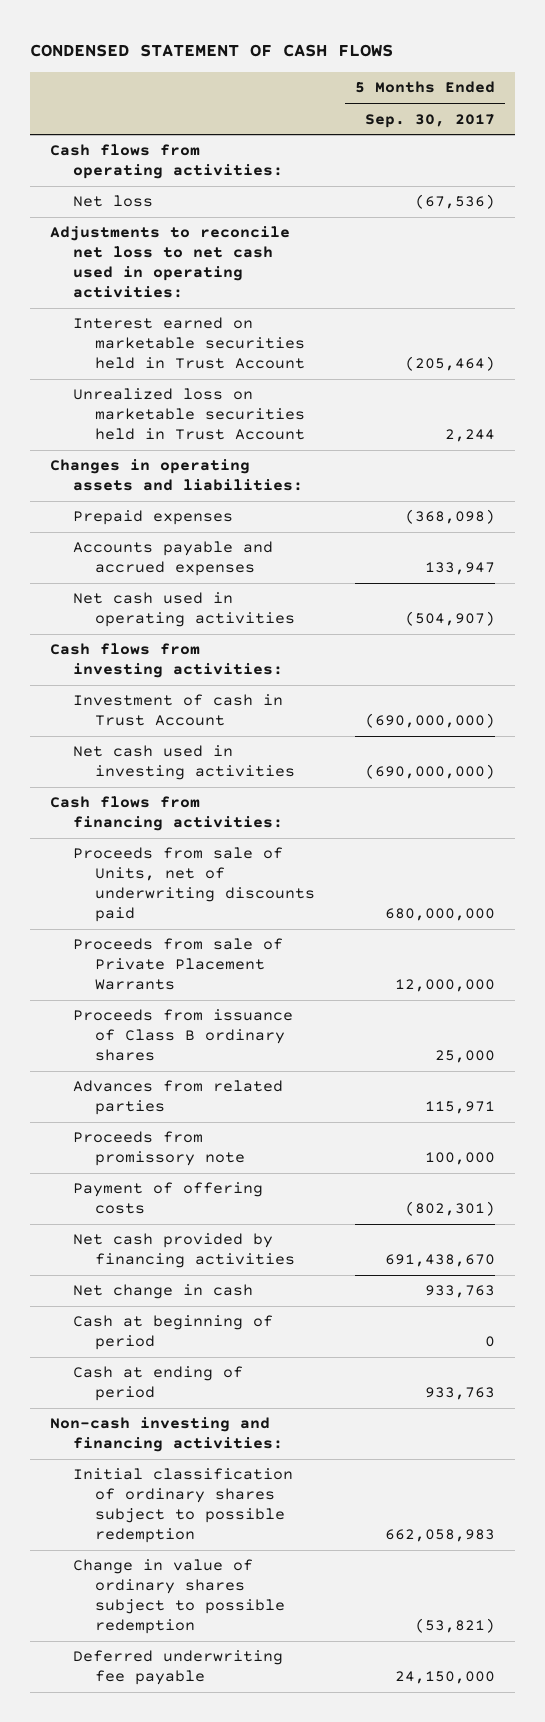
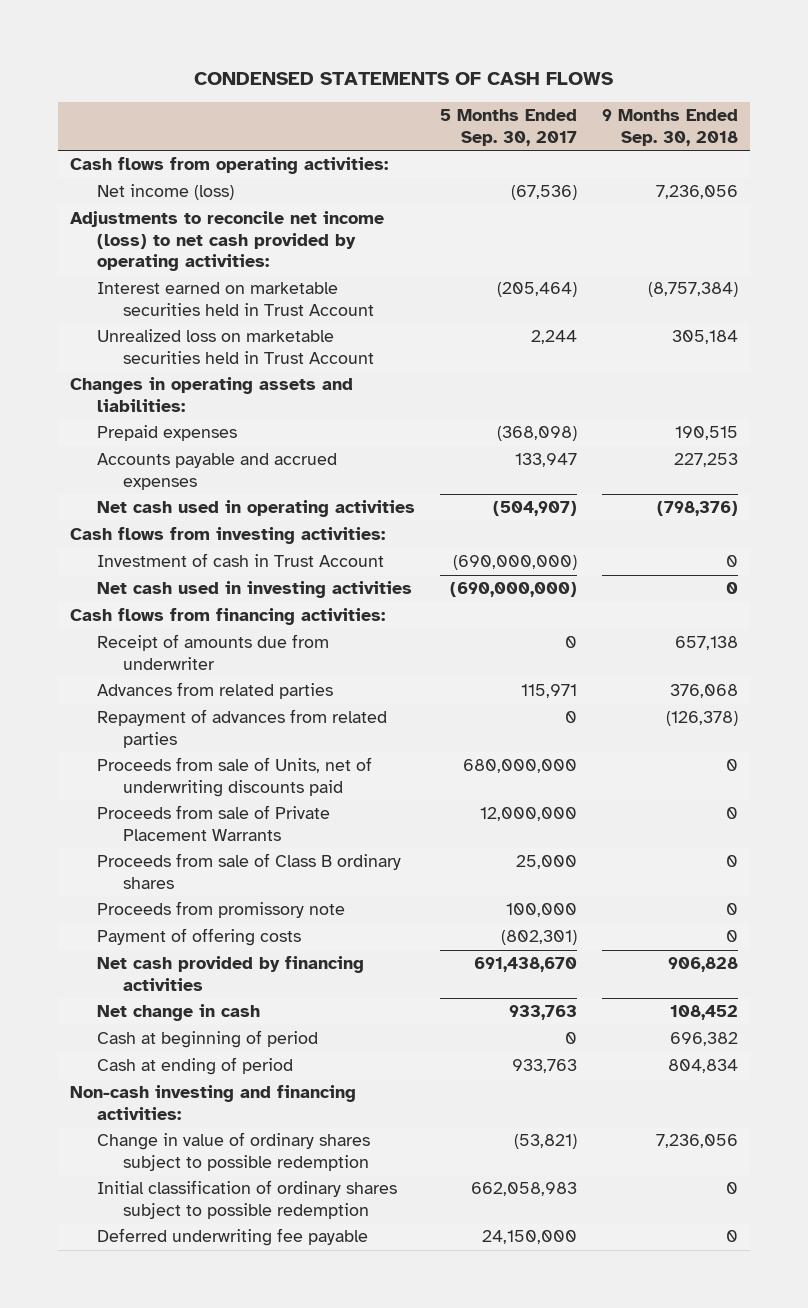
[30,43,394,57] CONDENSED STATEMENT OF CASH FLOWS -> [193,71,613,85] CONDENSED STATEMENTS OF CASH FLOWS
none -> [601,109,738,146] 9 Months Ended Sep. 30, 2018
[72,195,153,208] Net loss -> [96,184,234,201] Net income (loss)
[50,226,291,299] Adjustments to reconcile net loss to net cash used in operating activities: -> [70,211,385,272] Adjustments to reconcile net income (loss) to net cash provided by operating activities:
none -> [96,634,329,670] Receipt of amounts due from underwriter
[72,1080,283,1116] Advances from related parties -> [96,682,333,700] Advances from related parties
none -> [96,709,387,748] Repayment of advances from related parties
[72,1009,293,1062] Proceeds from issuance of Class B ordinary shares -> [96,853,401,889] Proceeds from sale of Class B ordinary shares
[72,1468,293,1544] Initial classification of ordinary shares subject to possible redemption -> [96,1180,397,1219] Initial classification of ordinary shares subject to possible redemption

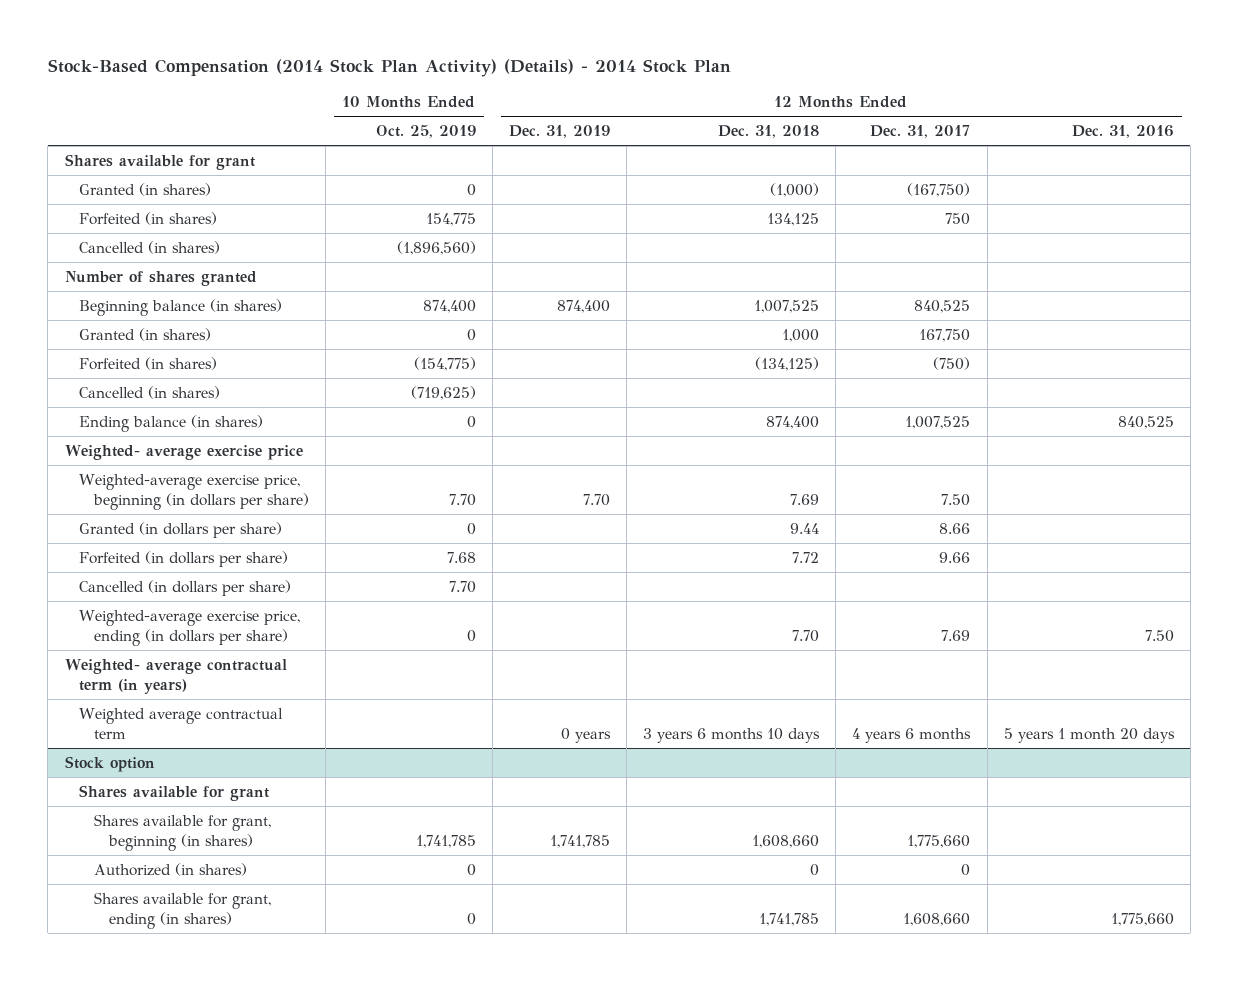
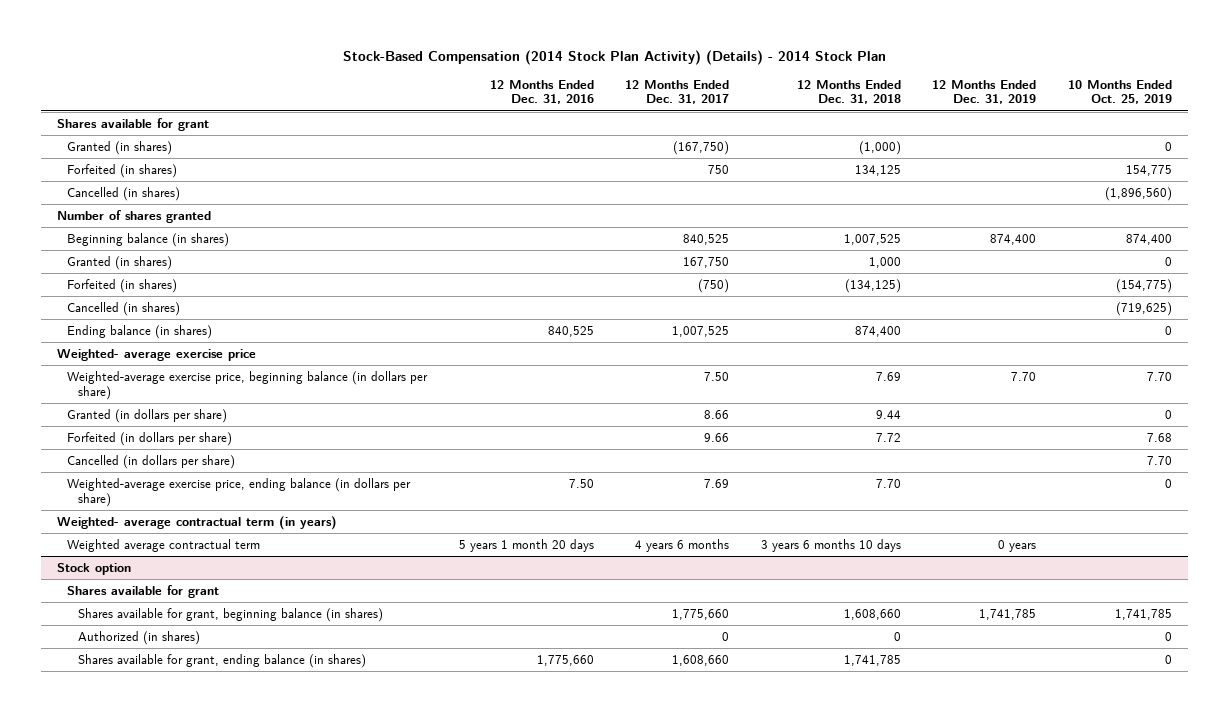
[79,473,310,510] Weighted-average exercise price, beginning (in dollars per share) -> [67,370,429,400] Weighted-average exercise price, beginning balance (in dollars per share)
[79,609,301,646] Weighted-average exercise price, ending (in dollars per share) -> [67,477,412,507] Weighted-average exercise price, ending balance (in dollars per share)
[94,813,272,851] Shares available for grant, beginning (in shares) -> [77,607,383,622] Shares available for grant, beginning balance (in shares)
[94,891,272,929] Shares available for grant, ending (in shares) -> [77,653,366,668] Shares available for grant, ending balance (in shares)

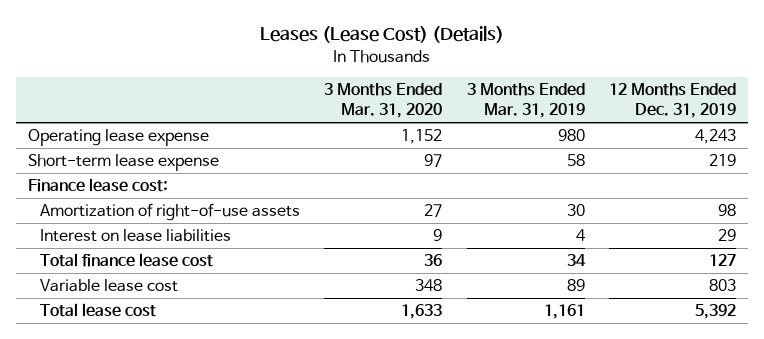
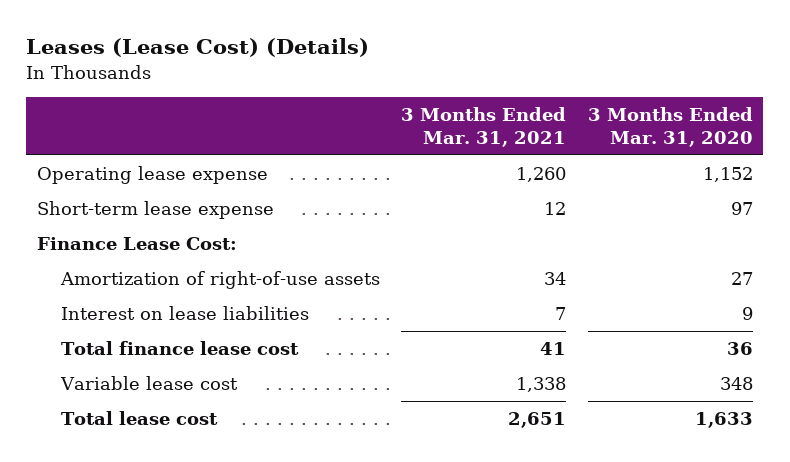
[466,83,585,119] 3 Months Ended Mar. 31, 2019 -> none
[608,83,736,119] 12 Months Ended Dec. 31, 2019 -> none
none -> [401,106,567,148] 3 Months Ended Mar. 31, 2021
[27,178,168,193] Finance lease cost: -> [36,236,237,250] Finance Lease Cost:

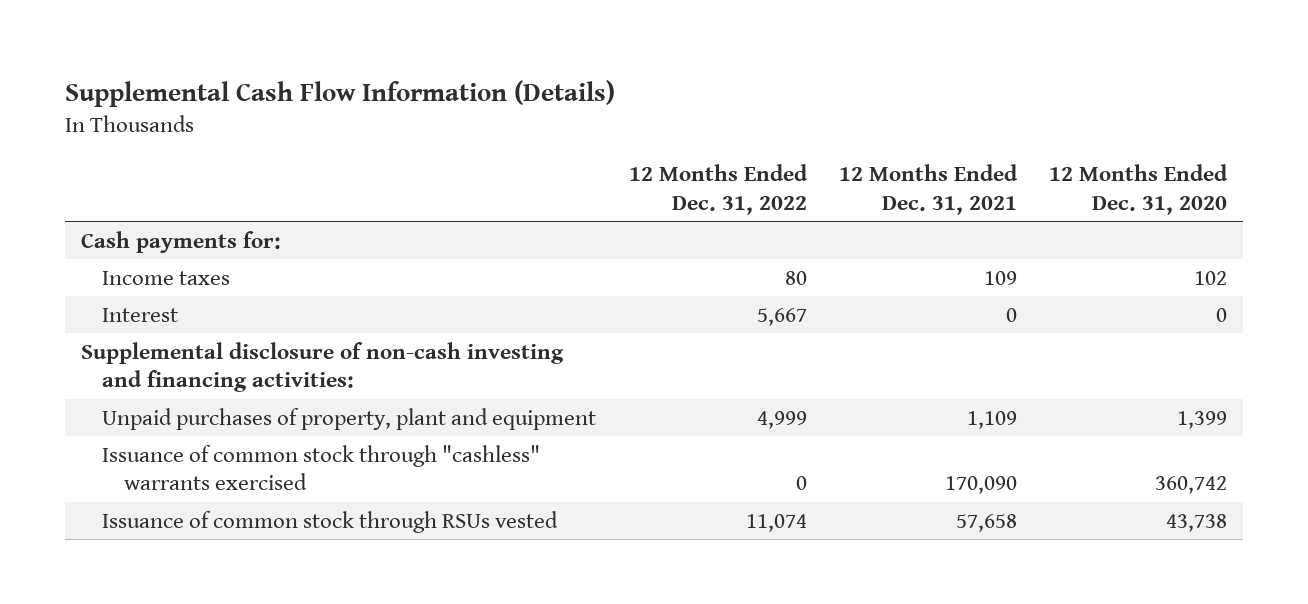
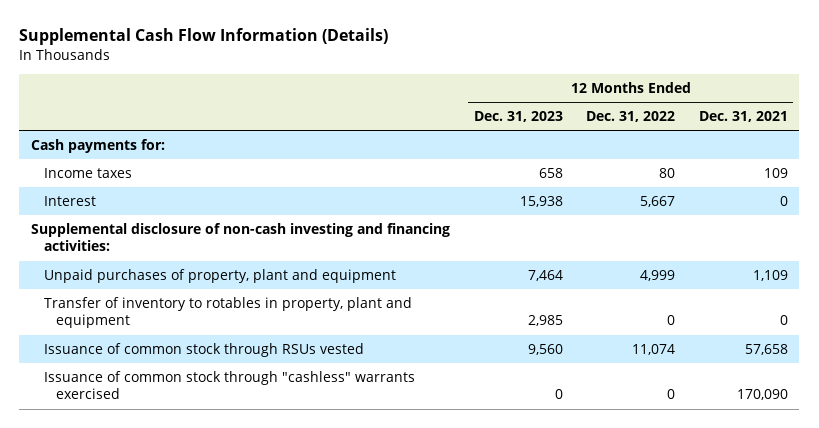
[1049,164,1229,215] 12 Months Ended Dec. 31, 2020 -> none
none -> [473,111,563,123] Dec. 31, 2023
none -> [43,297,412,329] Transfer of inventory to rotables in property, plant and equipment
[102,444,541,491] Issuance of common stock through "cashless" warrants exercised -> [43,371,415,400] Issuance of common stock through "cashless" warrants exercised

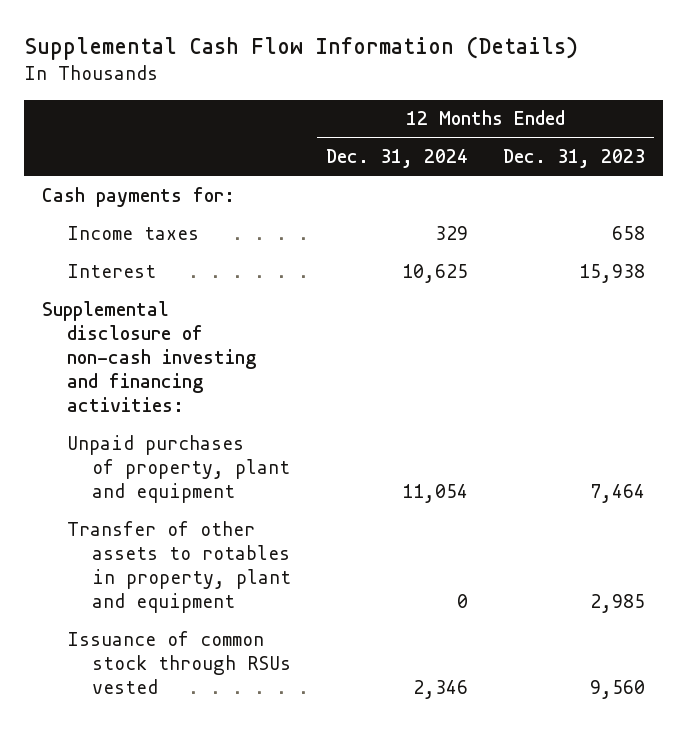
[586,111,676,123] Dec. 31, 2022 -> none
[698,111,788,123] Dec. 31, 2021 -> none
none -> [326,149,469,169] Dec. 31, 2024
[43,297,412,329] Transfer of inventory to rotables in property, plant and equipment -> [66,520,291,614] Transfer of other assets to rotables in property, plant and equipment
[43,371,415,400] Issuance of common stock through "cashless" warrants exercised -> none

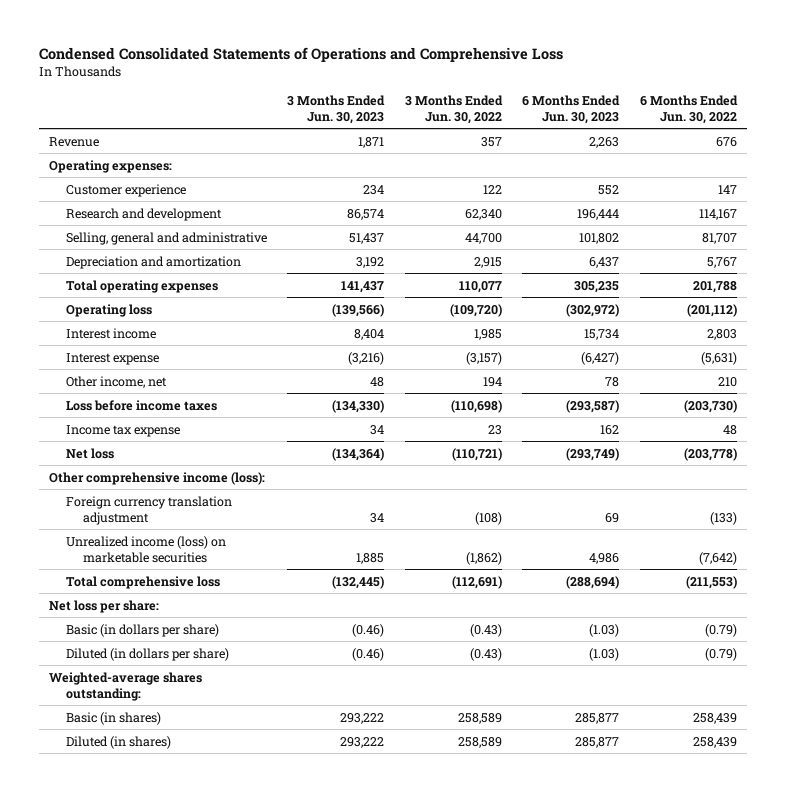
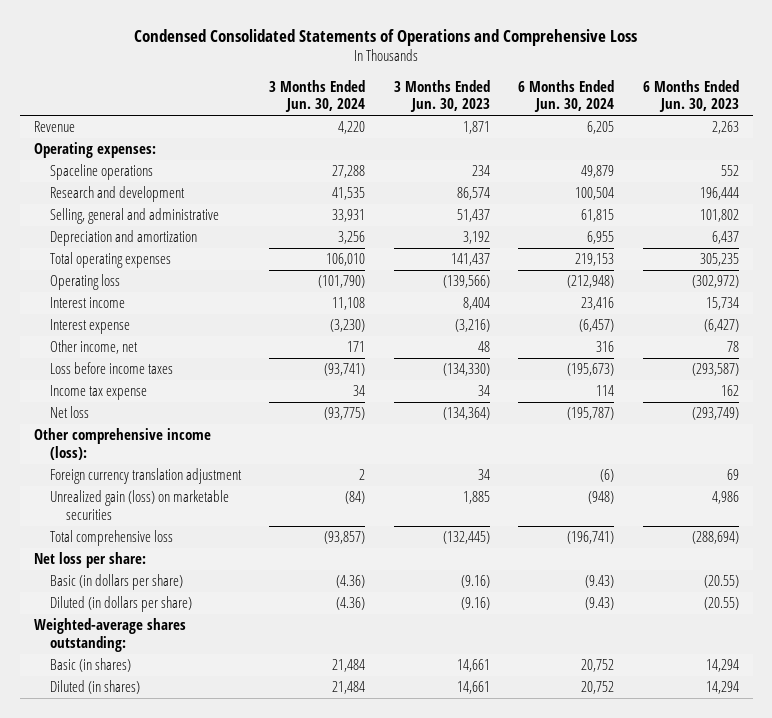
[404,95,503,124] 3 Months Ended Jun. 30, 2022 -> none
[639,95,738,124] 6 Months Ended Jun. 30, 2022 -> none
none -> [269,80,366,113] 3 Months Ended Jun. 30, 2024
none -> [518,80,615,113] 6 Months Ended Jun. 30, 2024
[65,183,186,197] Customer experience -> [49,164,153,181] Spaceline operations
[65,535,226,563] Unrealized income (loss) on marketable securities -> [49,490,229,520] Unrealized gain (loss) on marketable securities
[352,623,385,637] (0.46) -> [460,575,490,589] (9.16)
[589,623,620,637] (1.03) -> [703,575,739,589] (20.55)
[352,647,385,661] (0.46) -> [460,597,490,611] (9.16)
[589,647,620,661] (1.03) -> [703,597,739,611] (20.55)
[340,712,385,724] 293,222 -> [456,659,490,673] 14,661
[575,712,620,724] 285,877 -> [705,659,739,673] 14,294
[340,736,385,748] 293,222 -> [456,681,490,695] 14,661
[575,736,620,748] 285,877 -> [705,681,739,695] 14,294

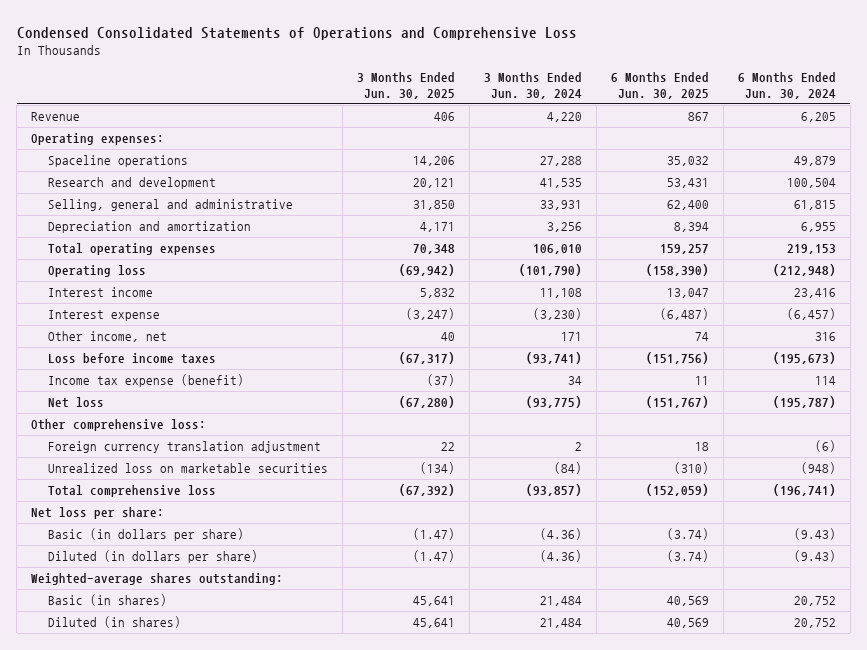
[393,80,490,113] 3 Months Ended Jun. 30, 2023 -> none
[642,80,739,113] 6 Months Ended Jun. 30, 2023 -> none
none -> [356,72,455,100] 3 Months Ended Jun. 30, 2025
none -> [610,72,709,100] 6 Months Ended Jun. 30, 2025
[49,385,147,401] Income tax expense -> [47,373,244,387] Income tax expense (benefit)
[33,428,211,460] Other comprehensive income (loss): -> [31,418,207,431] Other comprehensive loss:
[49,490,229,520] Unrealized gain (loss) on marketable securities -> [47,462,328,473] Unrealized loss on marketable securities

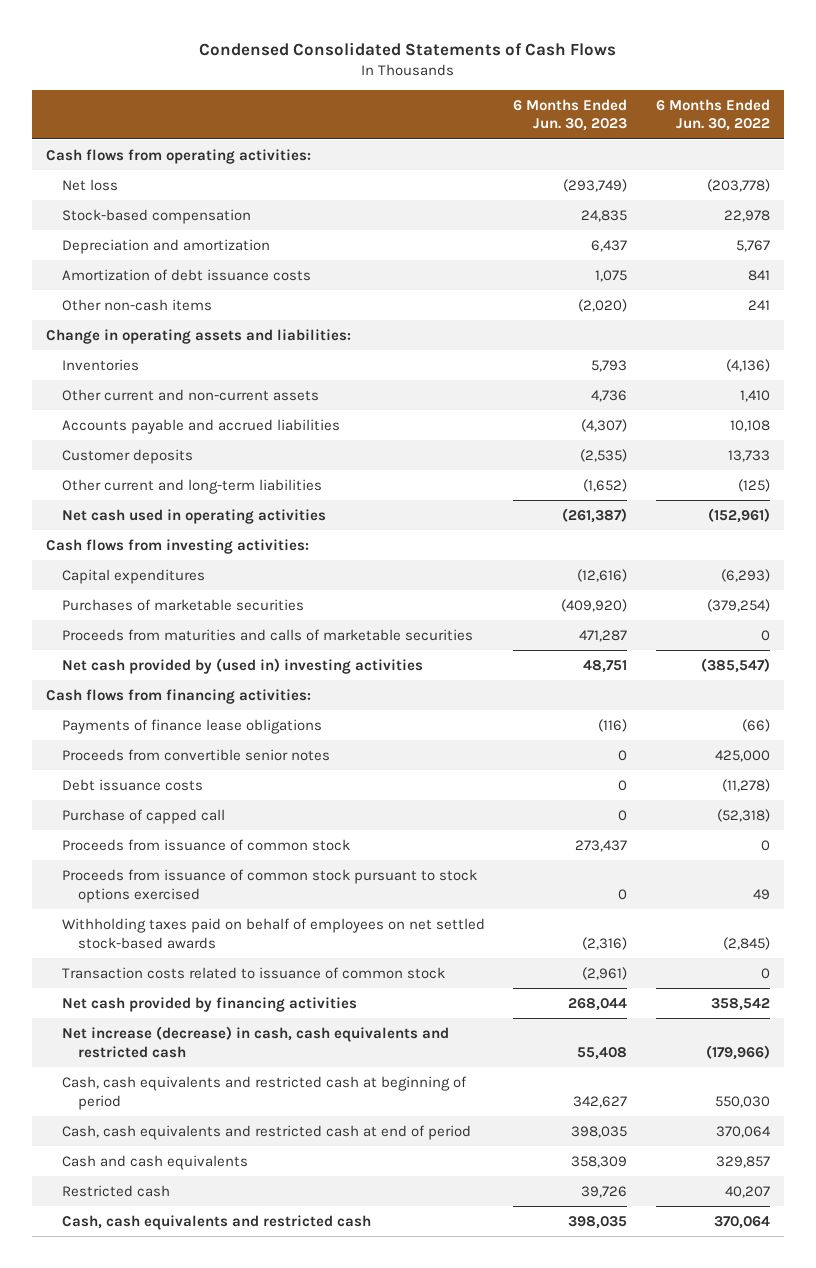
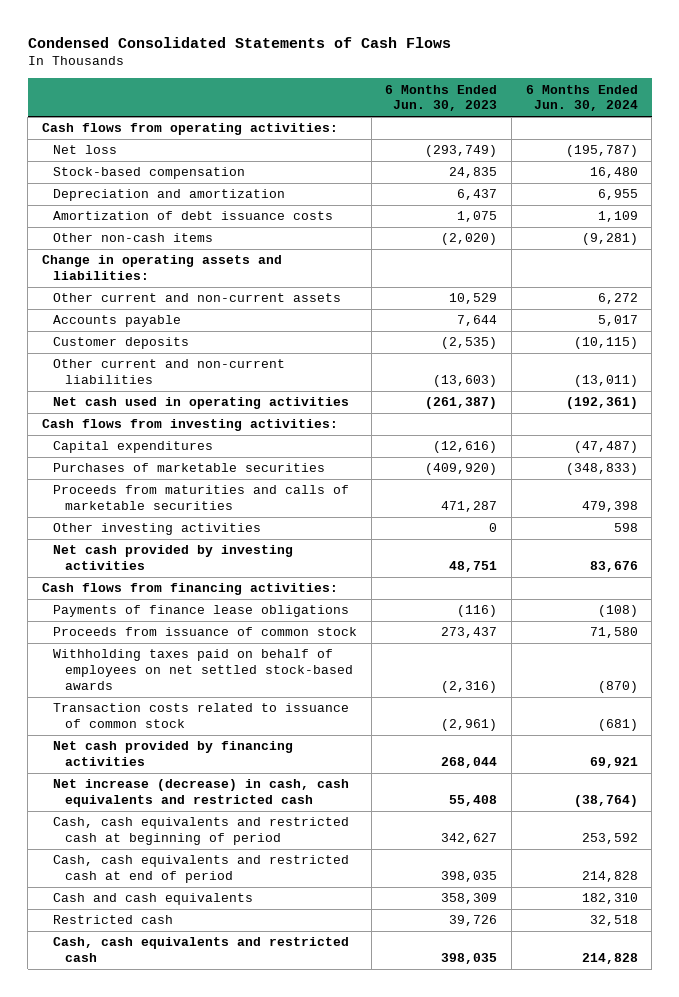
[655,98,770,132] 6 Months Ended Jun. 30, 2022 -> none
none -> [525,84,638,112] 6 Months Ended Jun. 30, 2024
[61,358,139,371] Inventories -> none
[61,418,340,434] Accounts payable and accrued liabilities -> none
[591,389,628,402] 4,736 -> [449,293,498,305] 10,529
none -> [53,315,182,328] Accounts payable
[61,478,322,494] Other current and long-term liabilities -> [53,359,286,385] Other current and non-current liabilities
[583,478,628,492] (1,652) -> [433,375,498,388] (13,603)
none -> [53,523,262,536] Other investing activities
[61,657,423,674] Net cash provided by (used in) investing activities -> [53,545,294,571] Net cash provided by investing activities
[61,748,330,761] Proceeds from convertible senior notes -> none
[61,778,203,791] Debt issuance costs -> none
[61,808,225,824] Purchase of capped call -> none
[61,868,477,903] Proceeds from issuance of common stock pursuant to stock options exercised -> none

